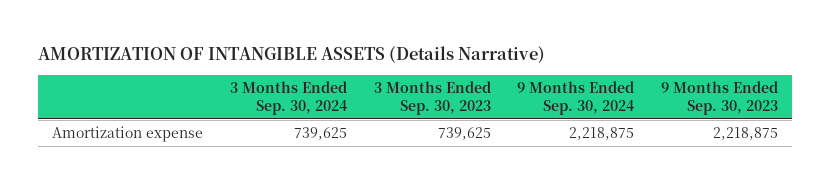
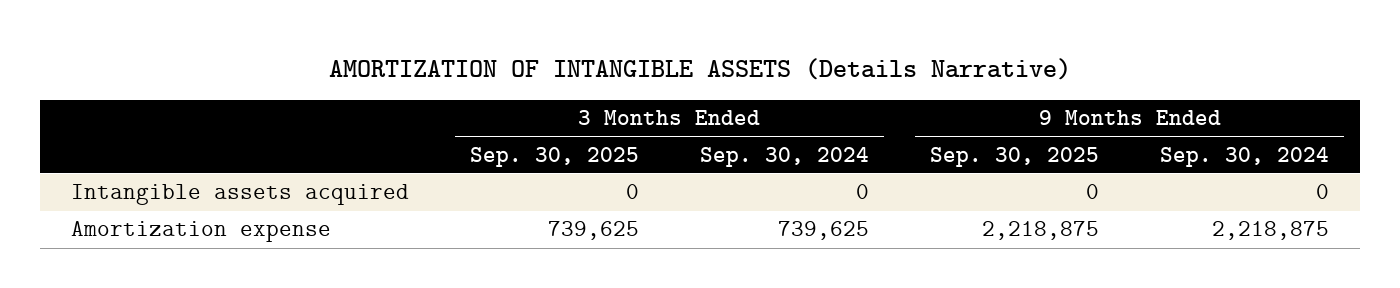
[373,80,491,115] 3 Months Ended Sep. 30, 2023 -> none
[661,80,779,115] 9 Months Ended Sep. 30, 2023 -> none
none -> [469,146,639,167] Sep. 30, 2025
none -> [930,146,1100,167] Sep. 30, 2025
none -> [70,184,409,206] Intangible assets acquired

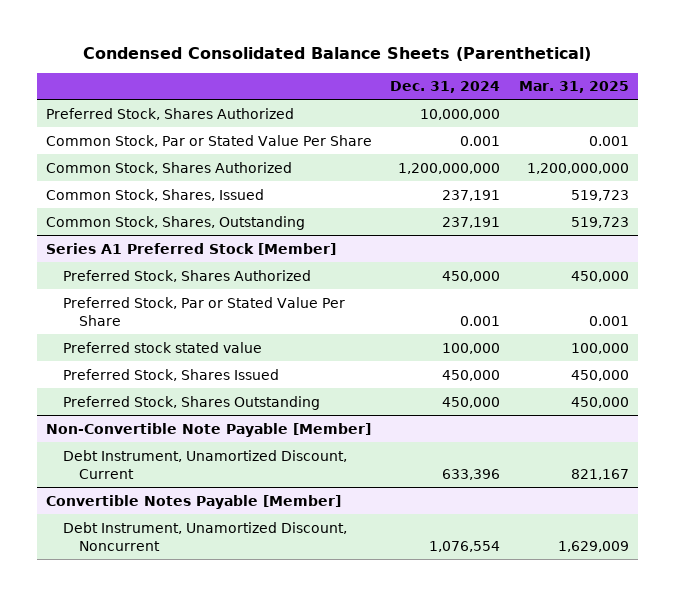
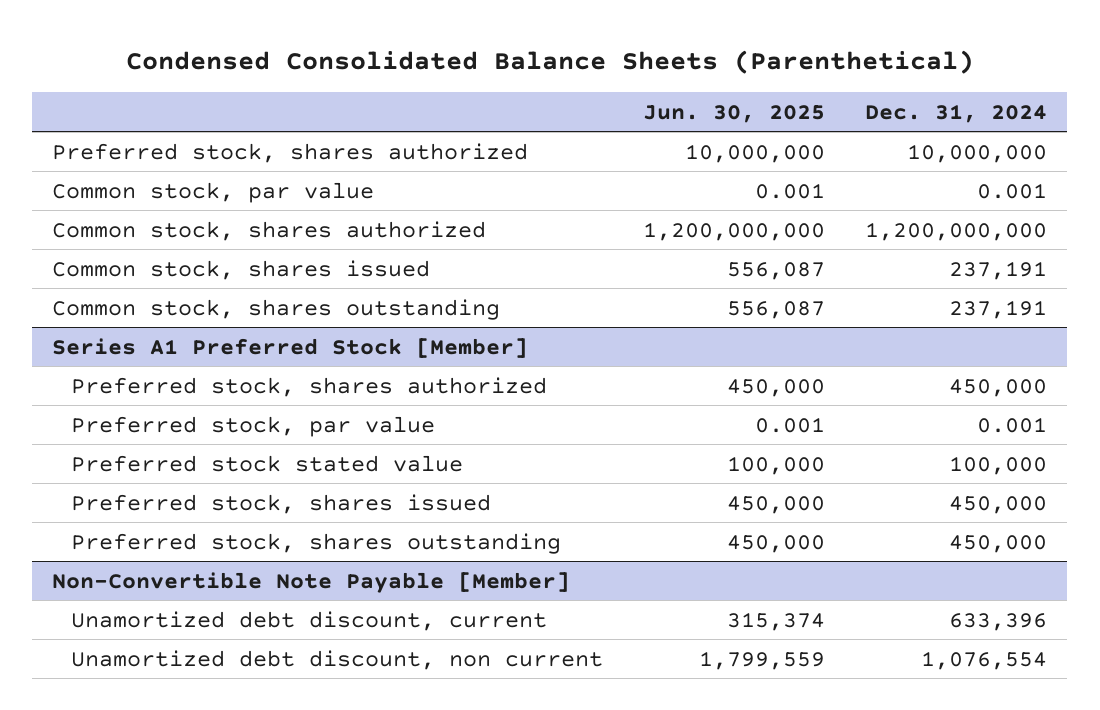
[518,81,629,94] Mar. 31, 2025 -> none
none -> [643,104,826,123] Jun. 30, 2025
[45,107,294,120] Preferred Stock, Shares Authorized -> [52,142,529,163] Preferred stock, shares authorized
[45,134,372,147] Common Stock, Par or Stated Value Per Share -> [52,181,375,203] Common stock, par value
[45,161,292,174] Common Stock, Shares Authorized -> [52,220,487,241] Common stock, shares authorized
[45,188,264,201] Common Stock, Shares, Issued -> [52,259,431,280] Common stock, shares issued
[45,215,305,230] Common Stock, Shares, Outstanding -> [52,298,501,320] Common stock, shares outstanding
[62,269,311,282] Preferred Stock, Shares Authorized -> [71,376,548,397] Preferred stock, shares authorized
[62,296,345,326] Preferred Stock, Par or Stated Value Per Share -> [71,415,436,437] Preferred stock, par value
[62,368,279,381] Preferred Stock, Shares Issued -> [71,493,492,514] Preferred stock, shares issued
[62,395,320,410] Preferred Stock, Shares Outstanding -> [71,532,562,554] Preferred stock, shares outstanding
[45,494,341,509] Convertible Notes Payable [Member] -> none
[62,449,347,479] Debt Instrument, Unamortized Discount, Current -> [71,610,548,631] Unamortized debt discount, current
[62,521,347,551] Debt Instrument, Unamortized Discount, Noncurrent -> [71,649,604,670] Unamortized debt discount, non current

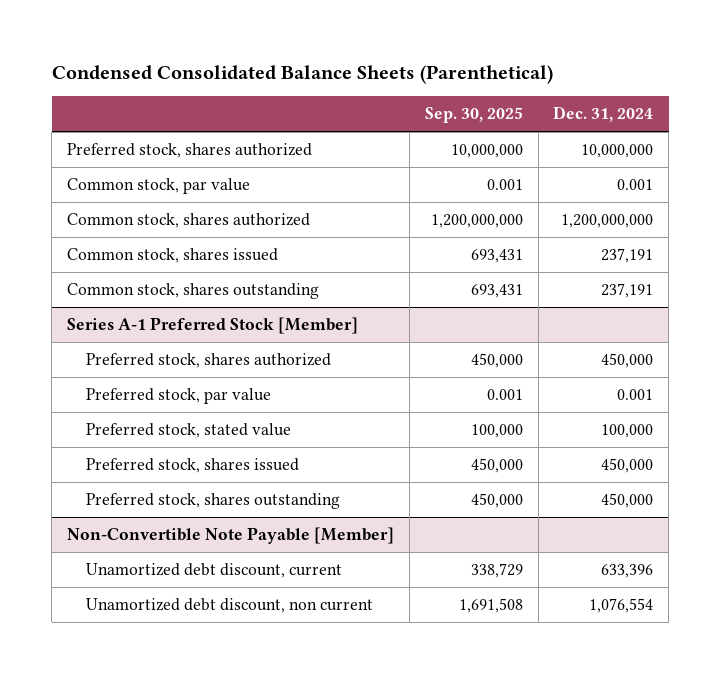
[643,104,826,123] Jun. 30, 2025 -> none
none -> [424,107,523,124] Sep. 30, 2025
[52,337,529,358] Series A1 Preferred Stock [Member] -> [67,317,359,335] Series A-1 Preferred Stock [Member]
[71,454,464,472] Preferred stock stated value -> [85,423,291,439] Preferred stock, stated value

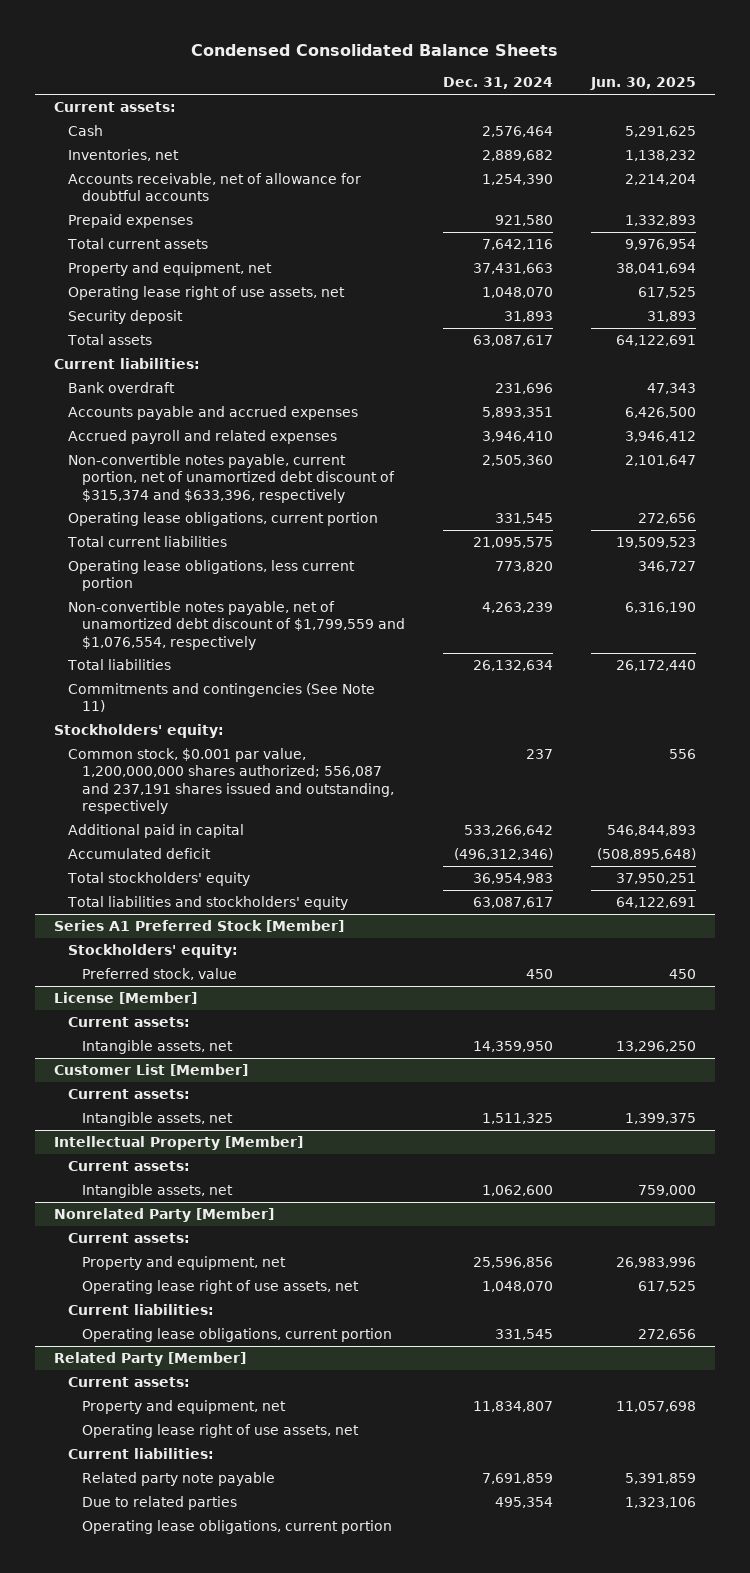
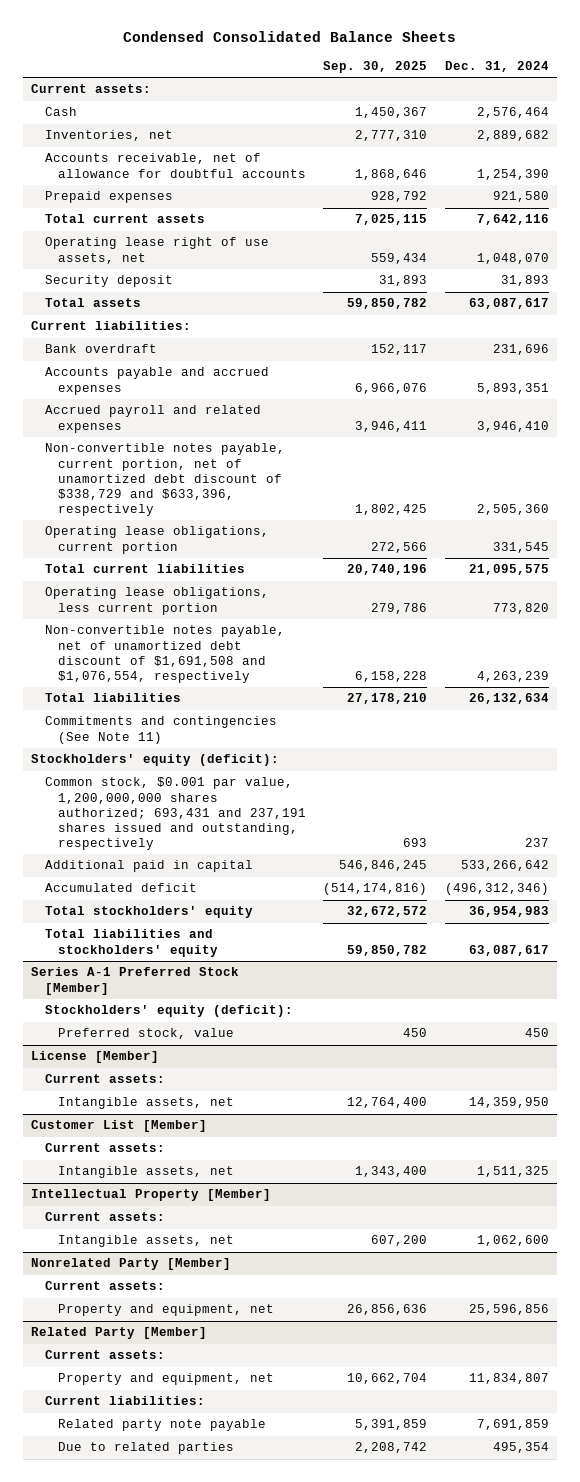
[590,77,697,91] Jun. 30, 2025 -> none
none -> [323,61,428,74] Sep. 30, 2025
[68,262,273,277] Property and equipment, net -> none
[68,454,396,503] Non-convertible notes payable, current portion, net of unamortized debt discount of $315,374 and $633,396, respectively -> [44,443,285,517] Non-convertible notes payable, current portion, net of unamortized debt discount of $338,729 and $633,396, respectively
[68,601,406,650] Non-convertible notes payable, net of unamortized debt discount of $1,799,559 and $1,076,554, respectively -> [44,625,285,683] Non-convertible notes payable, net of unamortized debt discount of $1,691,508 and $1,076,554, respectively
[53,724,224,739] Stockholders' equity: -> [31,754,280,767] Stockholders' equity (deficit):
[68,748,395,814] Common stock, $0.001 par value, 1,200,000,000 shares authorized; 556,087 and 237,191 shares issued and outstanding, respectively -> [44,777,306,851] Common stock, $0.001 par value, 1,200,000,000 shares authorized; 693,431 and 237,191 shares issued and outstanding, respectively
[53,920,344,933] Series A1 Preferred Stock [Member] -> [31,967,240,995] Series A-1 Preferred Stock [Member]
[68,944,239,959] Stockholders' equity: -> [44,1005,293,1018] Stockholders' equity (deficit):
[82,1280,360,1295] Operating lease right of use assets, net -> none
[68,1304,215,1316] Current liabilities: -> none
[82,1328,393,1343] Operating lease obligations, current portion -> none
[82,1424,360,1439] Operating lease right of use assets, net -> none
[82,1520,393,1535] Operating lease obligations, current portion -> none

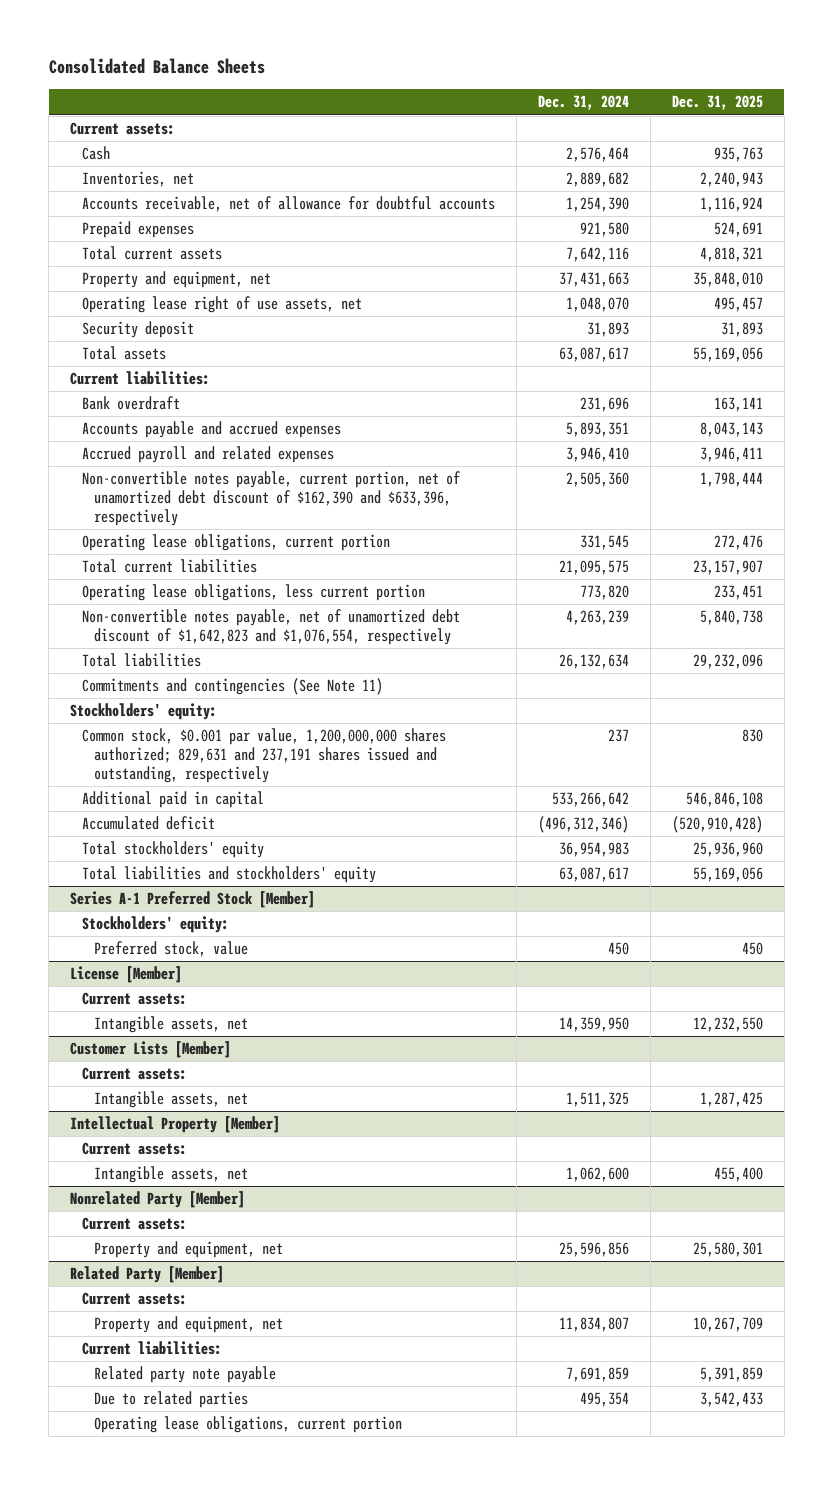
[123,31,457,43] Condensed Consolidated Balance Sheets -> [48,58,265,75] Consolidated Balance Sheets
[323,61,428,74] Sep. 30, 2025 -> none
none -> [671,95,763,111] Dec. 31, 2025
none -> [81,271,271,289] Property and equipment, net
[44,443,285,517] Non-convertible notes payable, current portion, net of unamortized debt discount of $338,729 and $633,396, respectively -> [81,471,461,526] Non-convertible notes payable, current portion, net of unamortized debt discount of $162,390 and $633,396, respectively
[44,625,285,683] Non-convertible notes payable, net of unamortized debt discount of $1,691,508 and $1,076,554, respectively -> [81,609,460,645] Non-convertible notes payable, net of unamortized debt discount of $1,642,823 and $1,076,554, respectively
[31,754,280,767] Stockholders' equity (deficit): -> [70,703,218,721] Stockholders' equity:
[44,777,306,851] Common stock, $0.001 par value, 1,200,000,000 shares authorized; 693,431 and 237,191 shares issued and outstanding, respectively -> [81,728,446,783] Common stock, $0.001 par value, 1,200,000,000 shares authorized; 829,631 and 237,191 shares issued and outstanding, respectively
[44,1005,293,1018] Stockholders' equity (deficit): -> [81,916,229,934] Stockholders' equity:
[31,1120,208,1133] Customer List [Member] -> [70,1041,232,1059] Customer Lists [Member]
none -> [93,1416,402,1434] Operating lease obligations, current portion

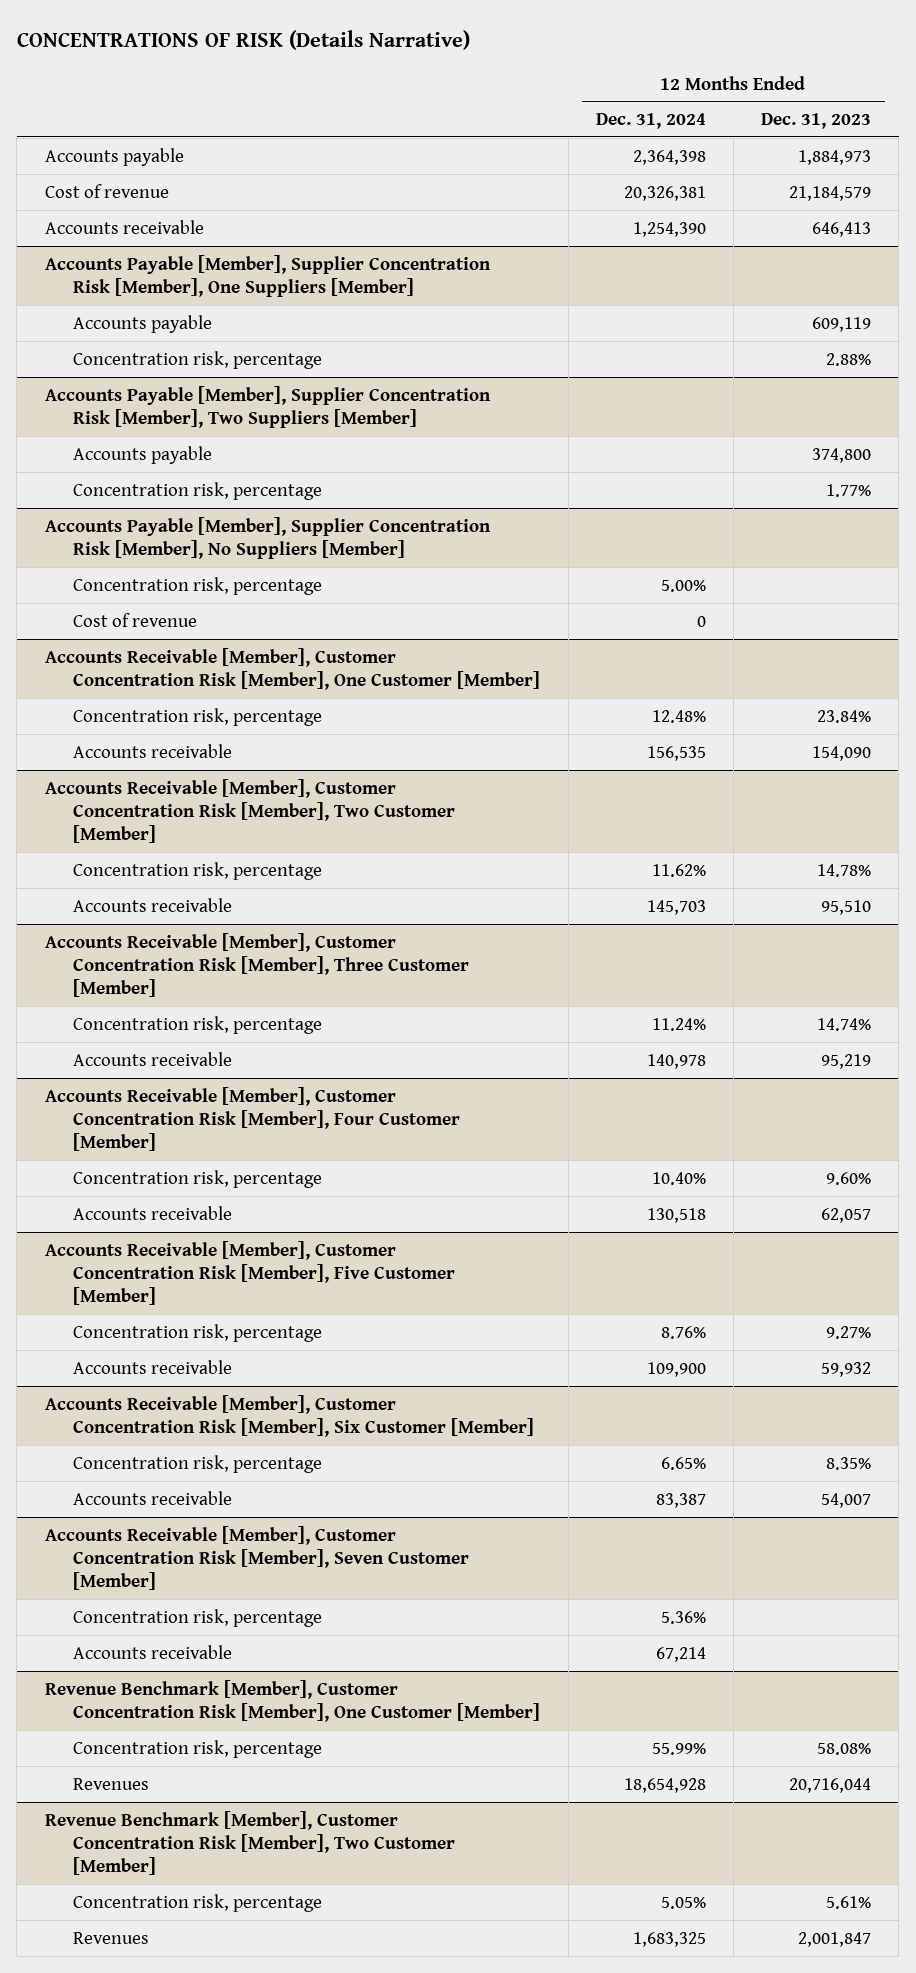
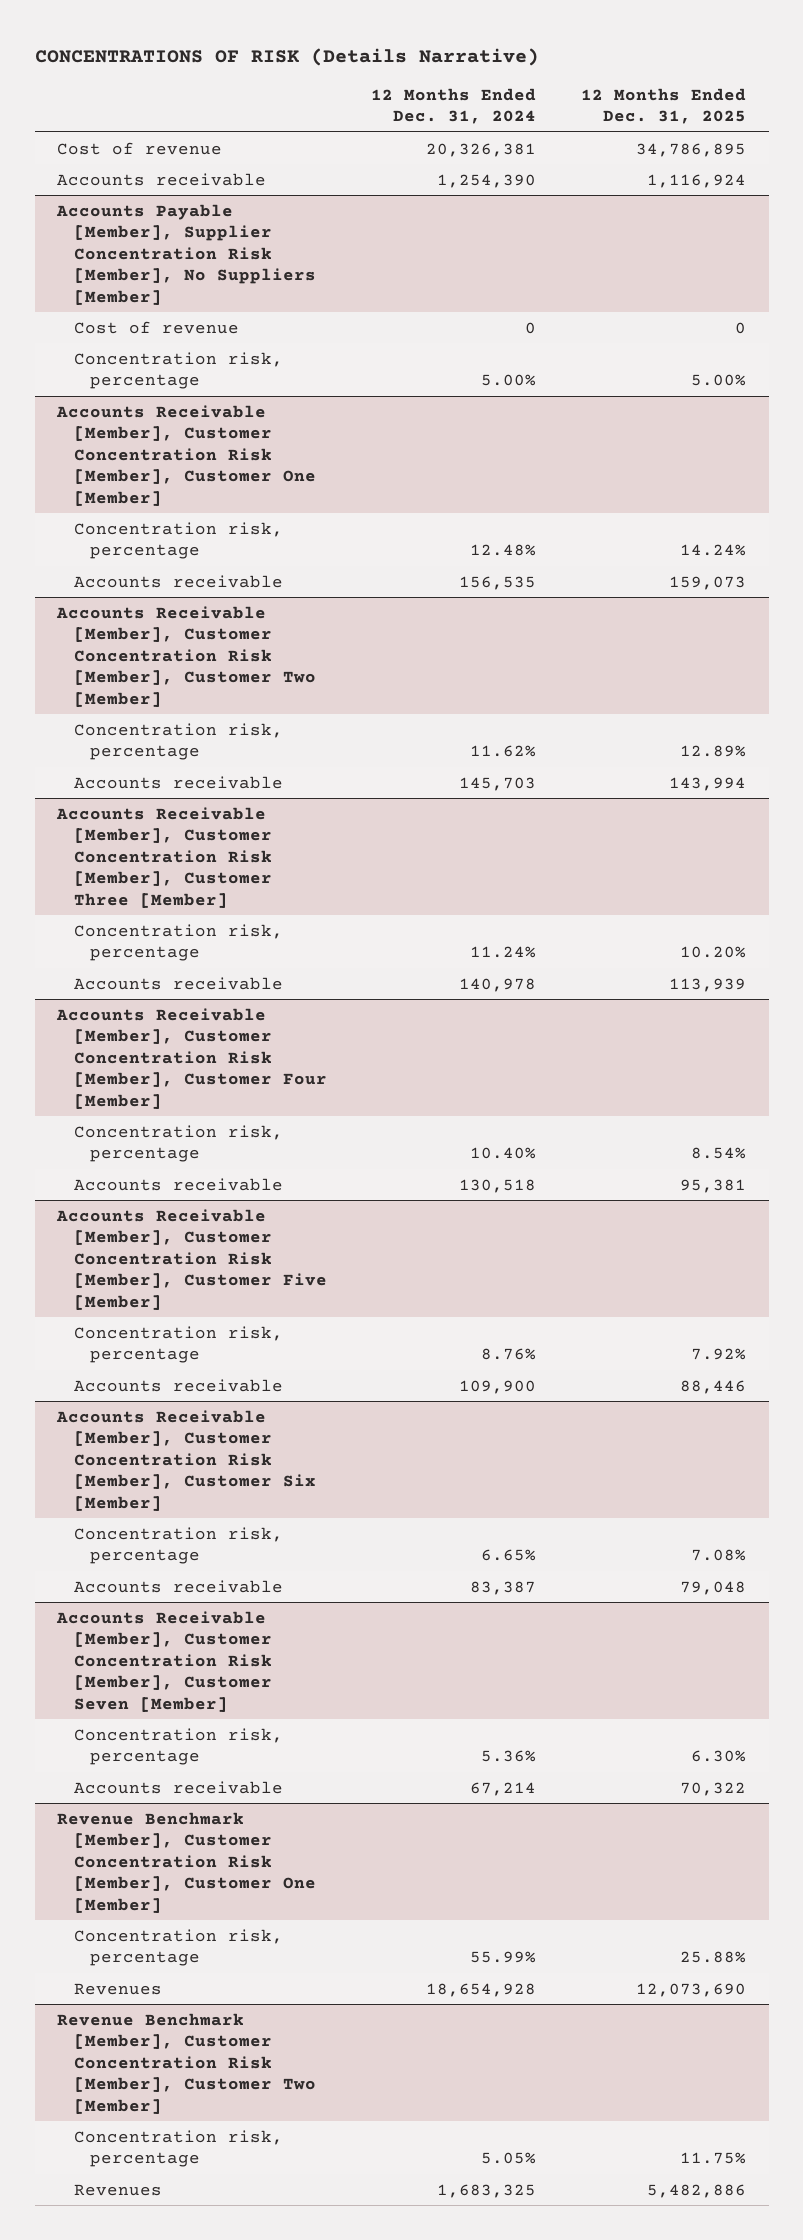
[761,113,872,130] Dec. 31, 2023 -> none
none -> [581,87,747,125] 12 Months Ended Dec. 31, 2025
[44,147,184,166] Accounts payable -> none
[44,254,491,297] Accounts Payable [Member], Supplier Concentration Risk [Member], One Suppliers [Member] -> none
[73,314,213,333] Accounts payable -> none
[73,350,323,369] Concentration risk, percentage -> none
[44,385,491,428] Accounts Payable [Member], Supplier Concentration Risk [Member], Two Suppliers [Member] -> none
[73,445,213,464] Accounts payable -> none
[73,481,323,500] Concentration risk, percentage -> none
[73,576,323,595] Concentration risk, percentage -> [73,351,283,390] Concentration risk, percentage
[44,647,541,690] Accounts Receivable [Member], Customer Concentration Risk [Member], One Customer [Member] -> [56,404,316,506] Accounts Receivable [Member], Customer Concentration Risk [Member], Customer One [Member]
[44,778,456,844] Accounts Receivable [Member], Customer Concentration Risk [Member], Two Customer [Member] -> [56,605,316,707] Accounts Receivable [Member], Customer Concentration Risk [Member], Customer Two [Member]
[44,932,470,998] Accounts Receivable [Member], Customer Concentration Risk [Member], Three Customer [Member] -> [56,806,272,908] Accounts Receivable [Member], Customer Concentration Risk [Member], Customer Three [Member]
[44,1086,461,1152] Accounts Receivable [Member], Customer Concentration Risk [Member], Four Customer [Member] -> [56,1007,327,1109] Accounts Receivable [Member], Customer Concentration Risk [Member], Customer Four [Member]
[44,1240,456,1306] Accounts Receivable [Member], Customer Concentration Risk [Member], Five Customer [Member] -> [56,1208,327,1310] Accounts Receivable [Member], Customer Concentration Risk [Member], Customer Five [Member]
[44,1394,535,1437] Accounts Receivable [Member], Customer Concentration Risk [Member], Six Customer [Member] -> [56,1409,316,1511] Accounts Receivable [Member], Customer Concentration Risk [Member], Customer Six [Member]
[44,1525,470,1591] Accounts Receivable [Member], Customer Concentration Risk [Member], Seven Customer [Member] -> [56,1610,272,1712] Accounts Receivable [Member], Customer Concentration Risk [Member], Customer Seven [Member]
[44,1679,541,1722] Revenue Benchmark [Member], Customer Concentration Risk [Member], One Customer [Member] -> [57,1811,316,1913] Revenue Benchmark [Member], Customer Concentration Risk [Member], Customer One [Member]
[44,1810,456,1876] Revenue Benchmark [Member], Customer Concentration Risk [Member], Two Customer [Member] -> [57,2012,316,2114] Revenue Benchmark [Member], Customer Concentration Risk [Member], Customer Two [Member]

